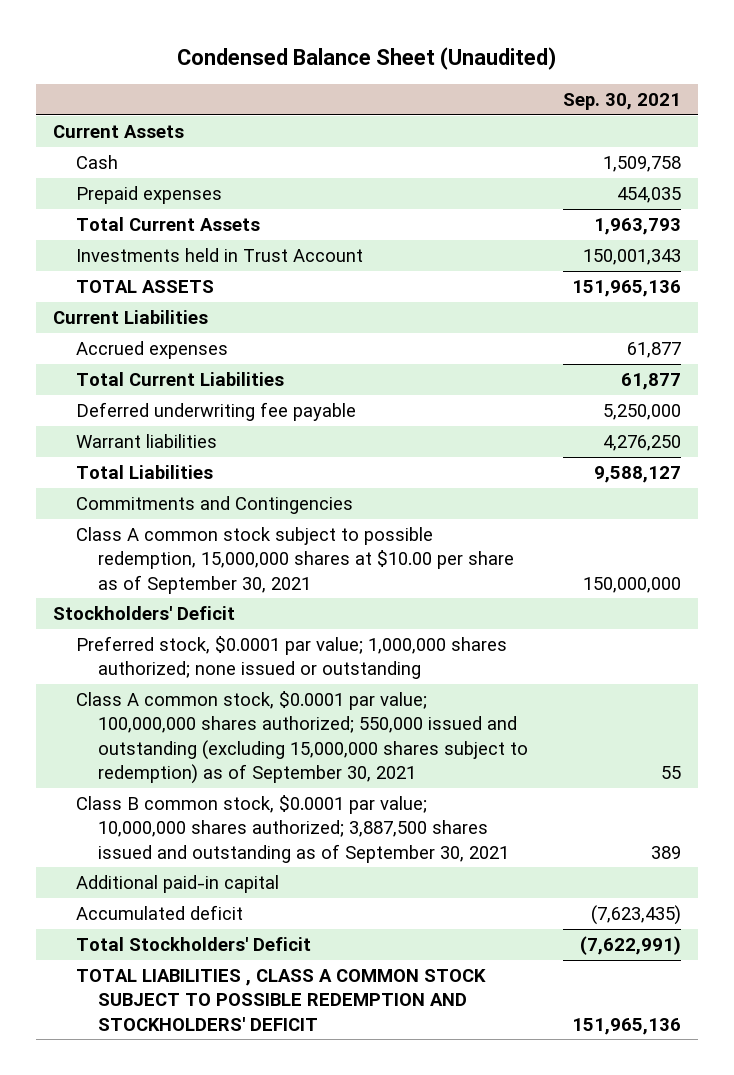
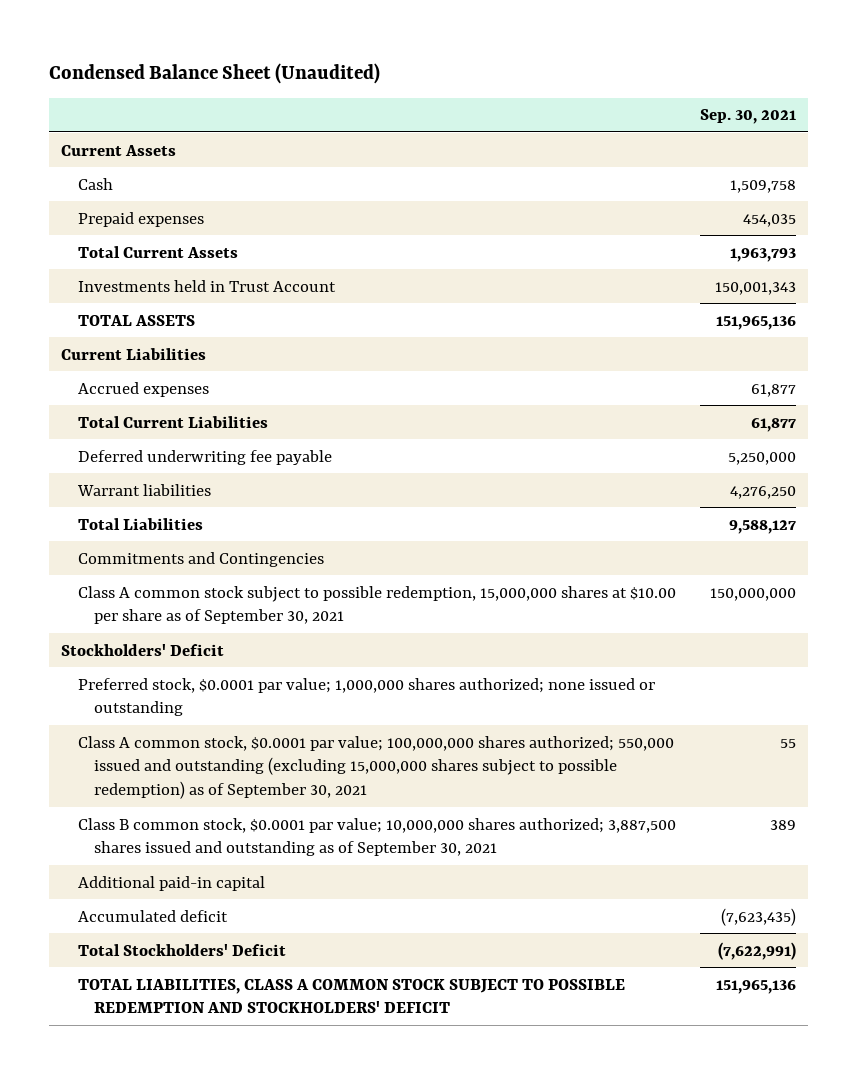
[75,691,529,784] Class A common stock, $0.0001 par value; 100,000,000 shares authorized; 550,000 issued and outstanding (excluding 15,000,000 shares subject to redemption) as of September 30, 2021 -> [77,735,674,800] Class A common stock, $0.0001 par value; 100,000,000 shares authorized; 550,000 issued and outstanding (excluding 15,000,000 shares subject to possible redemption) as of September 30, 2021
[75,969,486,1031] TOTAL LIABILITIES , CLASS A COMMON STOCK SUBJECT TO POSSIBLE REDEMPTION AND STOCKHOLDERS' DEFICIT -> [77,978,625,1014] TOTAL LIABILITIES, CLASS A COMMON STOCK SUBJECT TO POSSIBLE REDEMPTION AND STOCKHOLDERS' DEFICIT

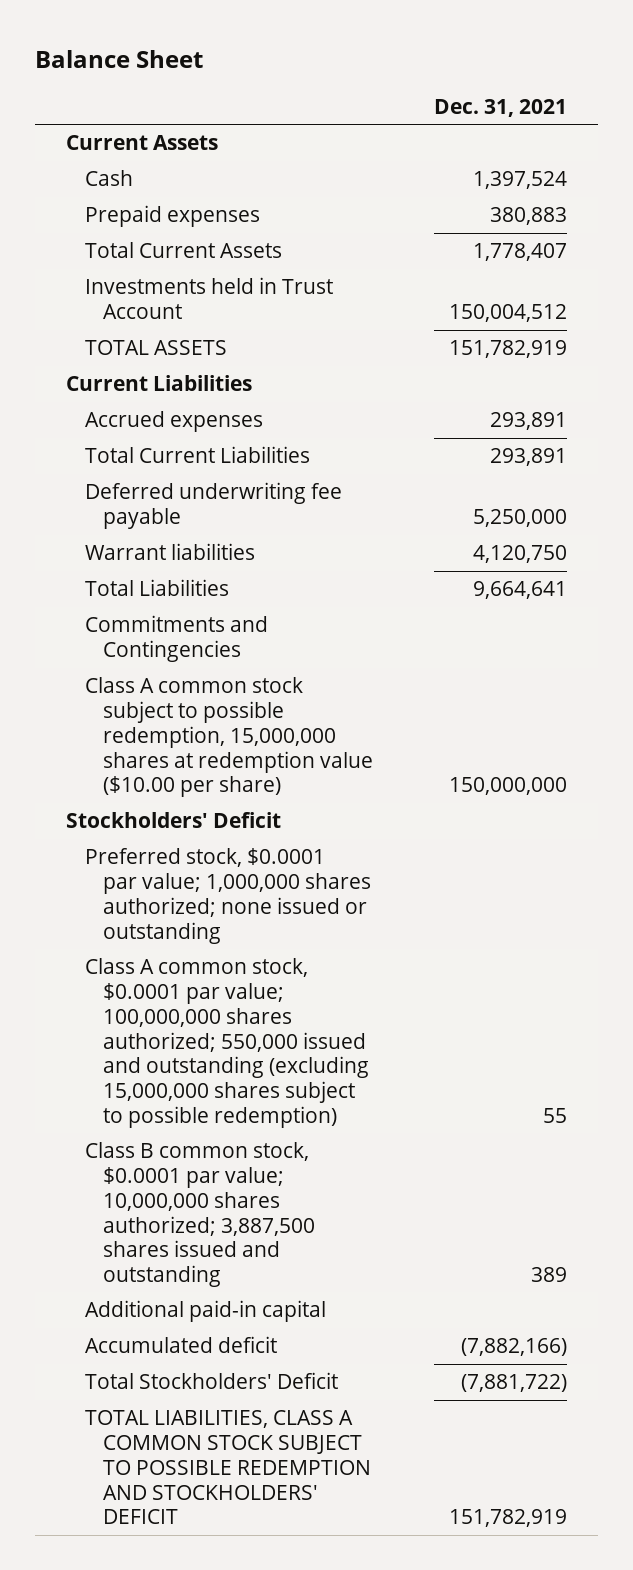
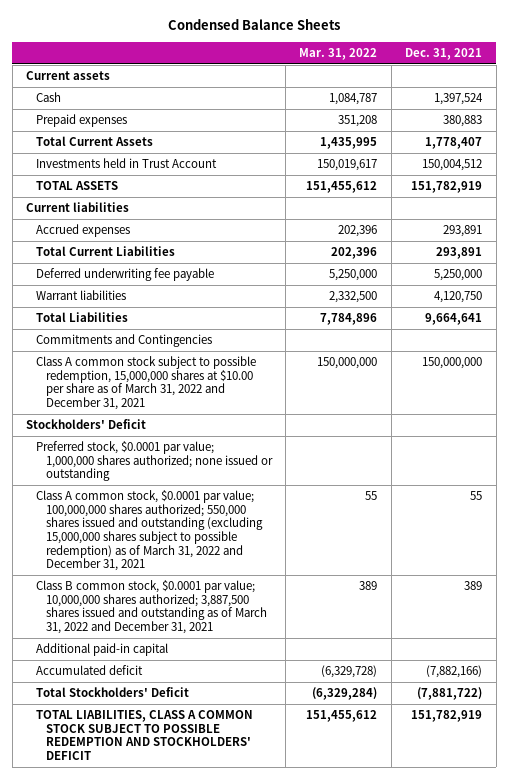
[35,49,204,68] Balance Sheet -> [168,19,341,31] Condensed Balance Sheets
none -> [299,47,378,60] Mar. 31, 2022
[65,135,218,151] Current Assets -> [26,71,111,81] Current assets
[65,375,252,392] Current Liabilities -> [26,202,130,213] Current liabilities
[84,677,374,798] Class A common stock subject to possible redemption, 15,000,000 shares at redemption value ($10.00 per share) -> [36,356,257,410] Class A common stock subject to possible redemption, 15,000,000 shares at $10.00 per share as of March 31, 2022 and December 31, 2021
[84,958,370,1128] Class A common stock, $0.0001 par value; 100,000,000 shares authorized; 550,000 issued and outstanding (excluding 15,000,000 shares subject to possible redemption) -> [36,490,263,572] Class A common stock, $0.0001 par value; 100,000,000 shares authorized; 550,000 shares issued and outstanding (excluding 15,000,000 shares subject to possible redemption) as of March 31, 2022 and December 31, 2021
[84,1142,316,1287] Class B common stock, $0.0001 par value; 10,000,000 shares authorized; 3,887,500 shares issued and outstanding -> [36,580,267,634] Class B common stock, $0.0001 par value; 10,000,000 shares authorized; 3,887,500 shares issued and outstanding as of March 31, 2022 and December 31, 2021

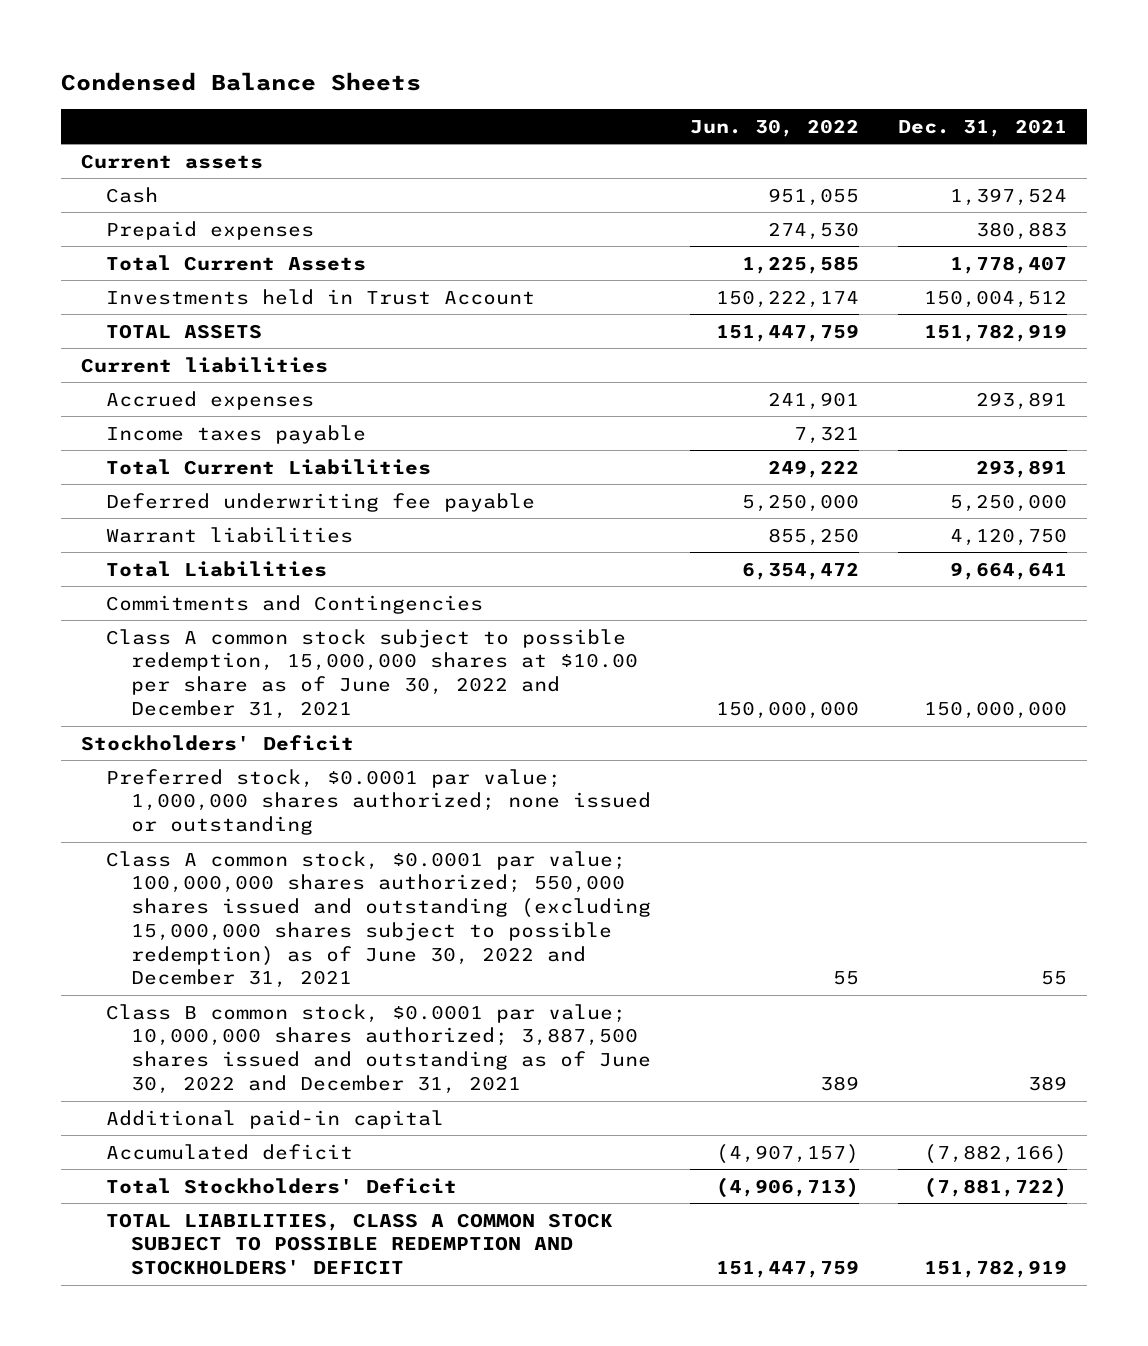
[299,47,378,60] Mar. 31, 2022 -> none
none -> [689,118,859,137] Jun. 30, 2022
none -> [105,424,366,444] Income taxes payable
[36,356,257,410] Class A common stock subject to possible redemption, 15,000,000 shares at $10.00 per share as of March 31, 2022 and December 31, 2021 -> [105,628,638,719] Class A common stock subject to possible redemption, 15,000,000 shares at $10.00 per share as of June 30, 2022 and December 31, 2021
[36,490,263,572] Class A common stock, $0.0001 par value; 100,000,000 shares authorized; 550,000 shares issued and outstanding (excluding 15,000,000 shares subject to possible redemption) as of March 31, 2022 and December 31, 2021 -> [105,850,651,989] Class A common stock, $0.0001 par value; 100,000,000 shares authorized; 550,000 shares issued and outstanding (excluding 15,000,000 shares subject to possible redemption) as of June 30, 2022 and December 31, 2021
[36,580,267,634] Class B common stock, $0.0001 par value; 10,000,000 shares authorized; 3,887,500 shares issued and outstanding as of March 31, 2022 and December 31, 2021 -> [105,1003,651,1094] Class B common stock, $0.0001 par value; 10,000,000 shares authorized; 3,887,500 shares issued and outstanding as of June 30, 2022 and December 31, 2021

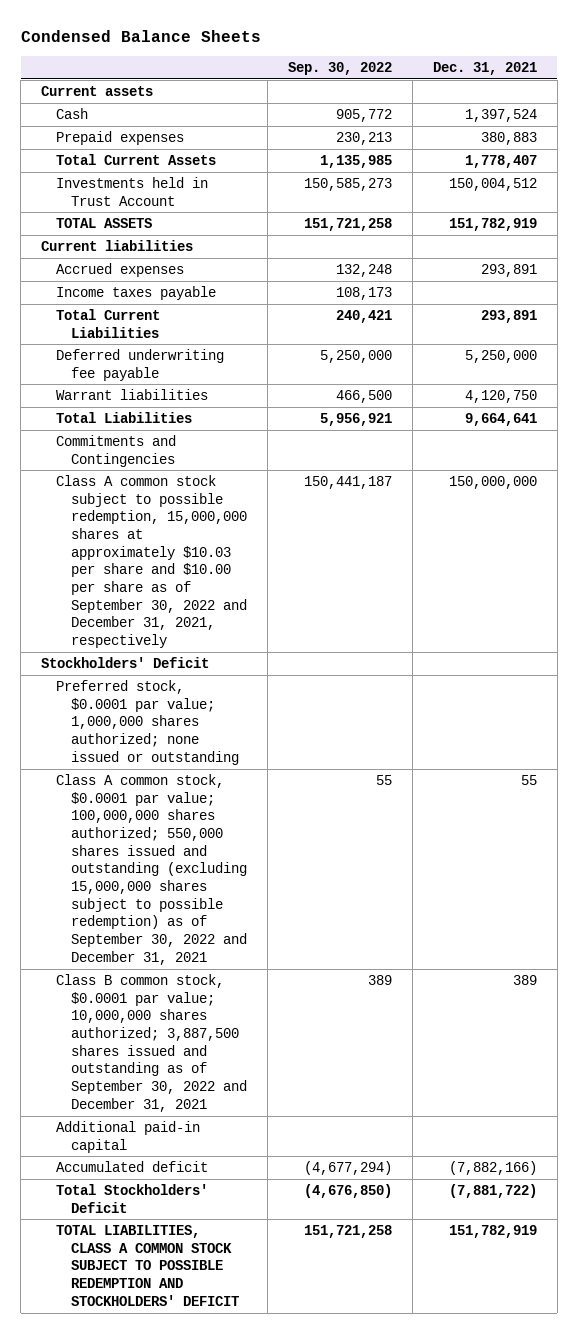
[689,118,859,137] Jun. 30, 2022 -> none
none -> [287,62,392,76] Sep. 30, 2022
[105,628,638,719] Class A common stock subject to possible redemption, 15,000,000 shares at $10.00 per share as of June 30, 2022 and December 31, 2021 -> [56,474,247,648] Class A common stock subject to possible redemption, 15,000,000 shares at approximately $10.03 per share and $10.00 per share as of September 30, 2022 and December 31, 2021, respectively
[105,850,651,989] Class A common stock, $0.0001 par value; 100,000,000 shares authorized; 550,000 shares issued and outstanding (excluding 15,000,000 shares subject to possible redemption) as of June 30, 2022 and December 31, 2021 -> [56,773,247,965] Class A common stock, $0.0001 par value; 100,000,000 shares authorized; 550,000 shares issued and outstanding (excluding 15,000,000 shares subject to possible redemption) as of September 30, 2022 and December 31, 2021
[105,1003,651,1094] Class B common stock, $0.0001 par value; 10,000,000 shares authorized; 3,887,500 shares issued and outstanding as of June 30, 2022 and December 31, 2021 -> [56,973,247,1112] Class B common stock, $0.0001 par value; 10,000,000 shares authorized; 3,887,500 shares issued and outstanding as of September 30, 2022 and December 31, 2021

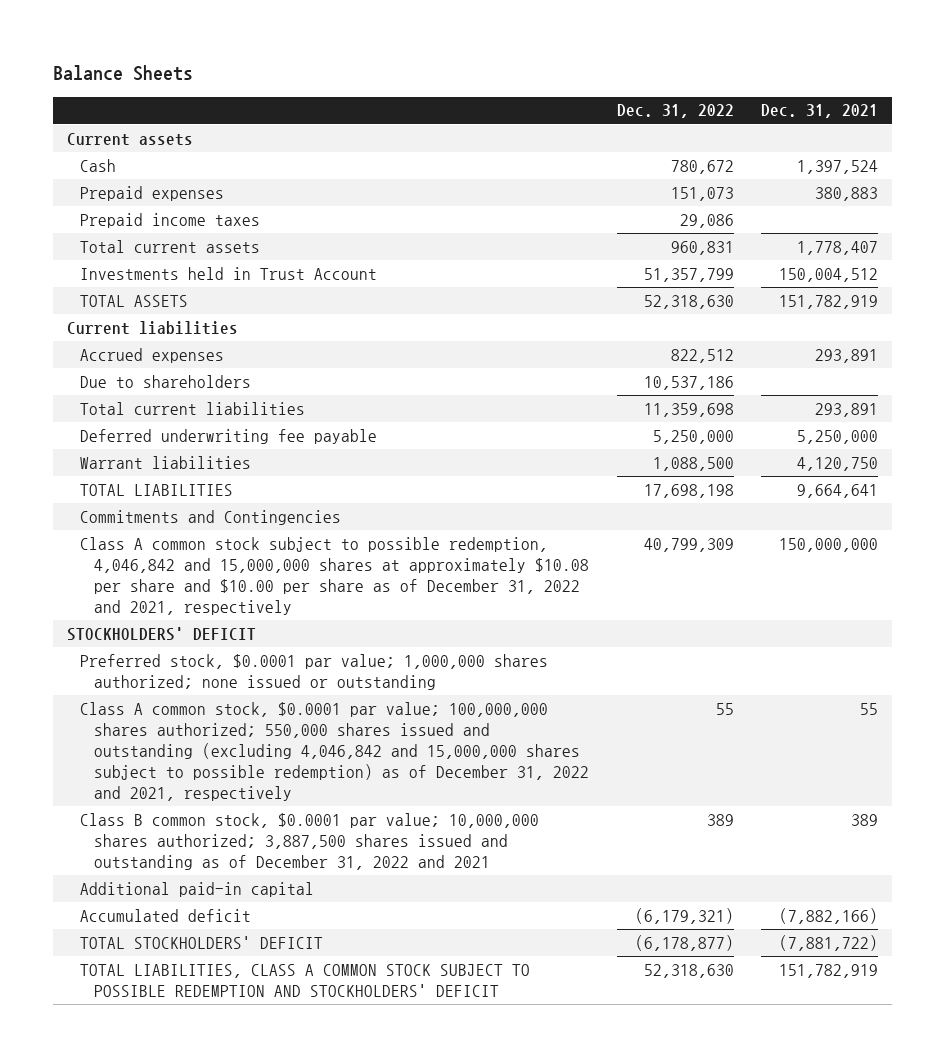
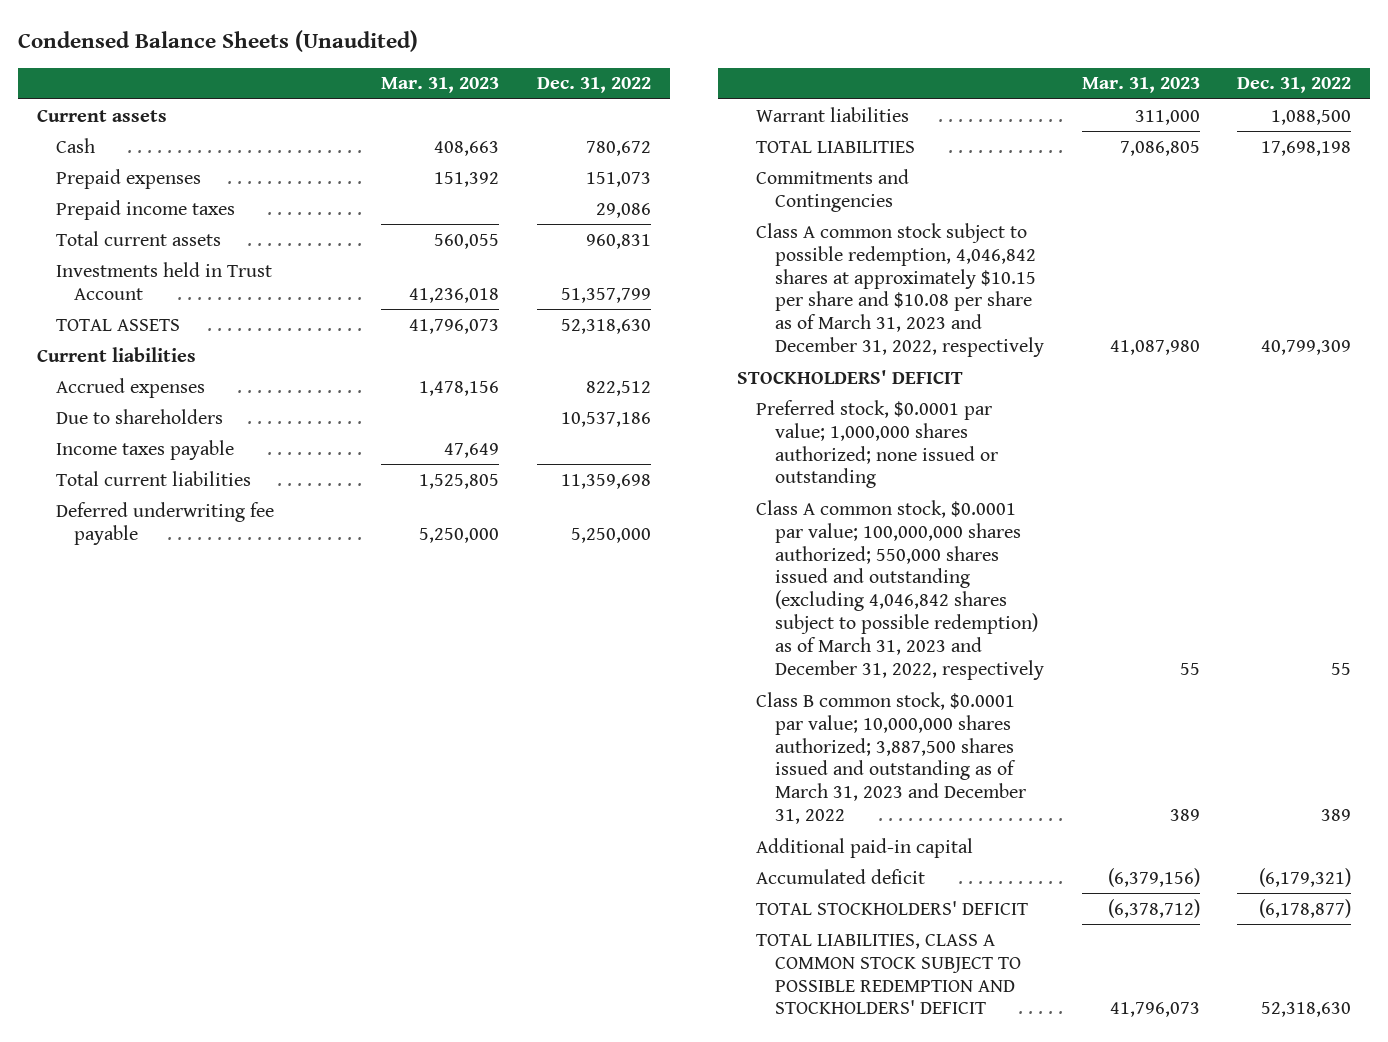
[53,65,194,82] Balance Sheets -> [17,30,418,53] Condensed Balance Sheets (Unaudited)
[761,104,879,119] Dec. 31, 2021 -> none
none -> [381,77,500,94] Mar. 31, 2023
none -> [55,439,234,460] Income taxes payable
[80,536,590,615] Class A common stock subject to possible redemption, 4,046,842 and 15,000,000 shares at approximately $10.08 per share and $10.00 per share as of December 31, 2022 and 2021, respectively -> [756,222,1044,358] Class A common stock subject to possible redemption, 4,046,842 shares at approximately $10.15 per share and $10.08 per share as of March 31, 2023 and December 31, 2022, respectively
[80,701,590,801] Class A common stock, $0.0001 par value; 100,000,000 shares authorized; 550,000 shares issued and outstanding (excluding 4,046,842 and 15,000,000 shares subject to possible redemption) as of December 31, 2022 and 2021, respectively -> [756,499,1044,681] Class A common stock, $0.0001 par value; 100,000,000 shares authorized; 550,000 shares issued and outstanding (excluding 4,046,842 shares subject to possible redemption) as of March 31, 2023 and December 31, 2022, respectively
[80,812,540,870] Class B common stock, $0.0001 par value; 10,000,000 shares authorized; 3,887,500 shares issued and outstanding as of December 31, 2022 and 2021 -> [756,691,1026,825] Class B common stock, $0.0001 par value; 10,000,000 shares authorized; 3,887,500 shares issued and outstanding as of March 31, 2023 and December 31, 2022

